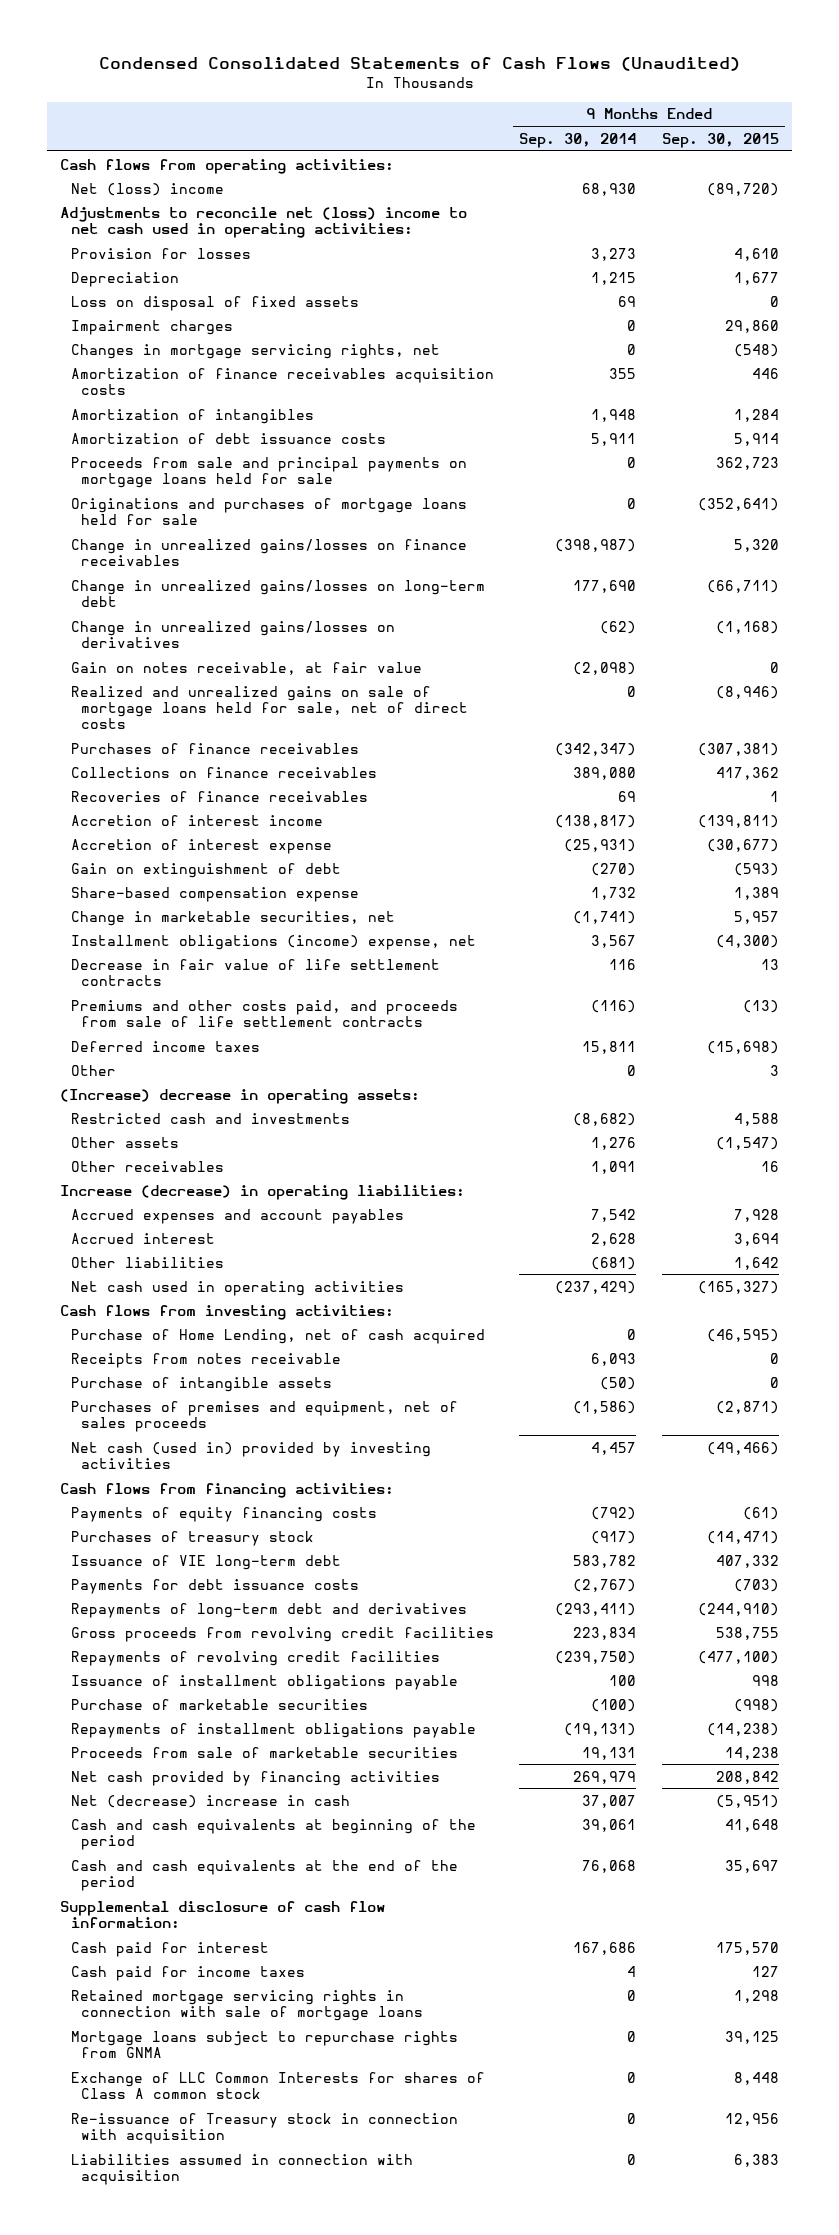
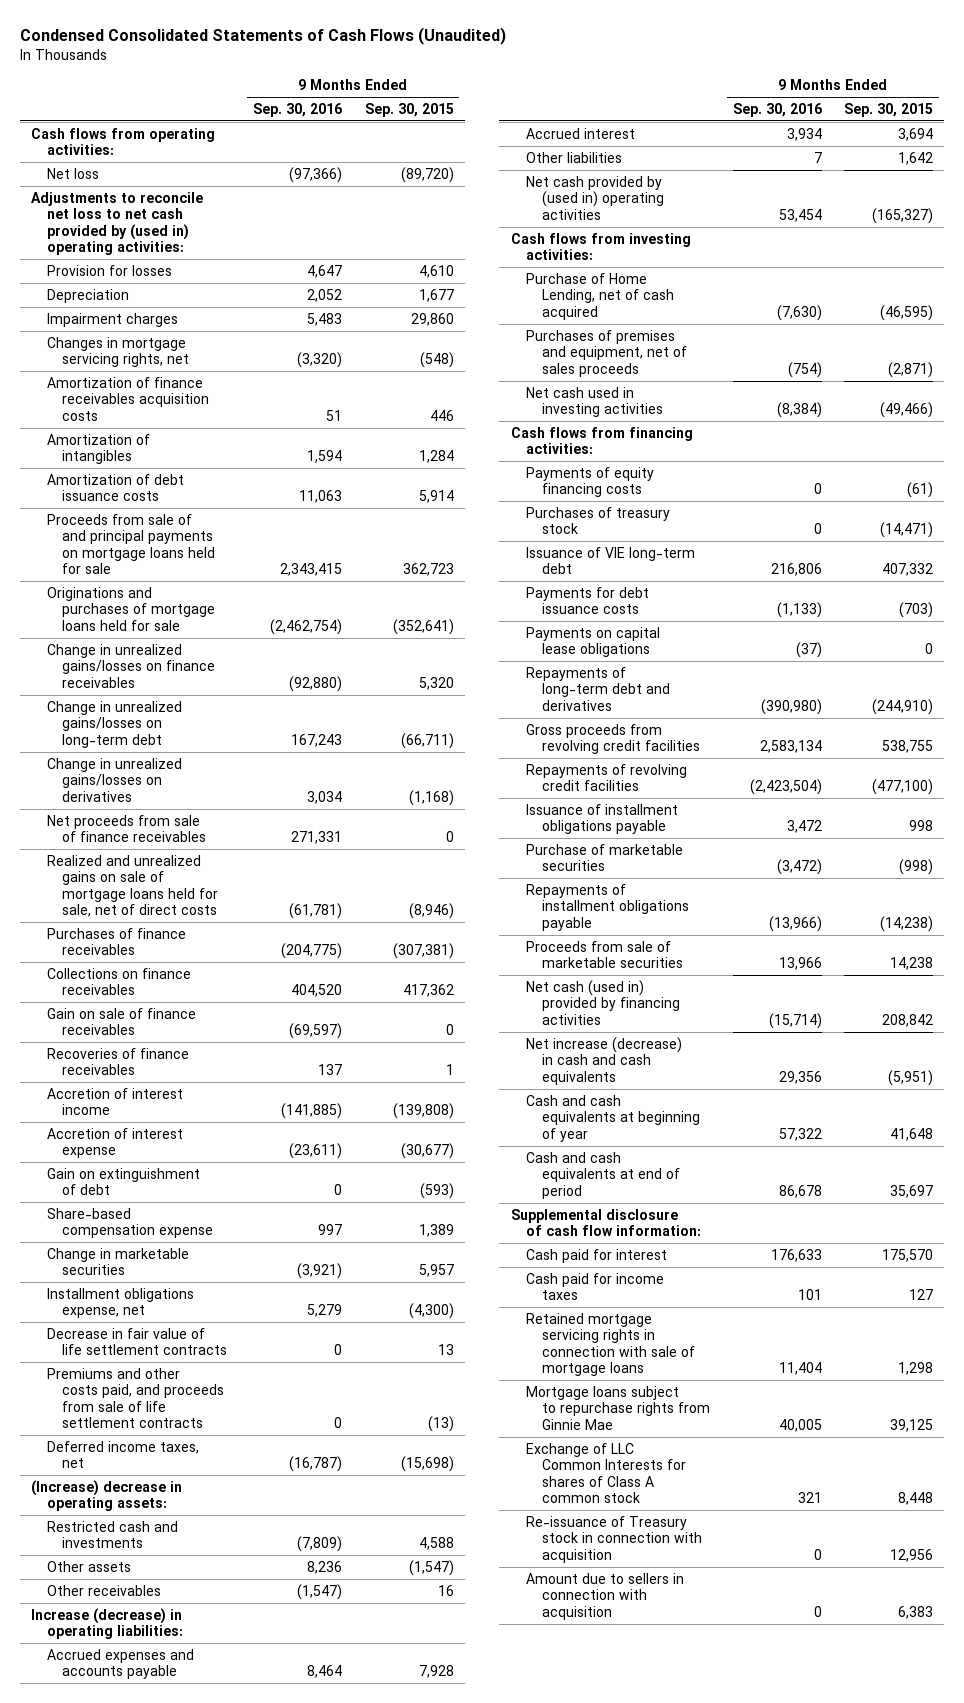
[519,132,637,148] Sep. 30, 2014 -> none
none -> [253,102,343,117] Sep. 30, 2016
[70,182,224,196] Net (loss) income -> [46,167,99,179] Net loss
[60,206,468,238] Adjustments to reconcile net (loss) income to net cash used in operating activities: -> [31,191,204,256] Adjustments to reconcile net loss to net cash provided by (used in) operating activities:
[70,295,359,311] Loss on disposal of fixed assets -> none
[70,456,467,488] Proceeds from sale and principal payments on mortgage loans held for sale -> [46,513,216,575] Proceeds from sale of and principal payments on mortgage loans held for sale
[70,661,422,675] Gain on notes receivable, at fair value -> none
none -> [46,814,207,843] Net proceeds from sale of finance receivables
none -> [46,1007,196,1036] Gain on sale of finance receivables
[698,814,780,828] (139,811) -> [392,1103,454,1120] (139,808)
[70,910,395,926] Change in marketable securities, net -> [46,1247,189,1276] Change in marketable securities
[70,934,476,950] Installment obligations (income) expense, net -> [46,1287,194,1319] Installment obligations expense, net
[70,1064,116,1076] Other -> none
[70,1040,260,1052] Deferred income taxes -> [46,1440,199,1469] Deferred income taxes, net
[70,1208,404,1224] Accrued expenses and account payables -> [46,1648,194,1680] Accrued expenses and accounts payable
[70,1280,404,1296] Net cash used in operating activities -> [526,175,664,220] Net cash provided by (used in) operating activities
[70,1352,341,1368] Receipts from notes receivable -> none
[70,1376,332,1392] Purchase of intangible assets -> none
[70,1441,431,1469] Net cash (used in) provided by investing activities -> [526,386,663,418] Net cash used in investing activities
none -> [526,626,661,658] Payments on capital lease obligations
[70,1770,440,1786] Net cash provided by financing activities -> [526,979,680,1025] Net cash (used in) provided by financing activities
[70,1794,350,1808] Net (decrease) increase in cash -> [526,1036,683,1085] Net increase (decrease) in cash and cash equivalents
[70,1818,476,1850] Cash and cash equivalents at beginning of the period -> [526,1094,700,1142] Cash and cash equivalents at beginning of year
[70,1859,458,1891] Cash and cash equivalents at the end of the period -> [526,1151,680,1199] Cash and cash equivalents at end of period
[70,2030,458,2058] Mortgage loans subject to repurchase rights from GNMA -> [526,1385,710,1430] Mortgage loans subject to repurchase rights from Ginnie Mae
[70,2153,413,2185] Liabilities assumed in connection with acquisition -> [526,1572,685,1620] Amount due to sellers in connection with acquisition

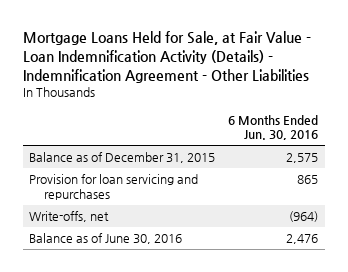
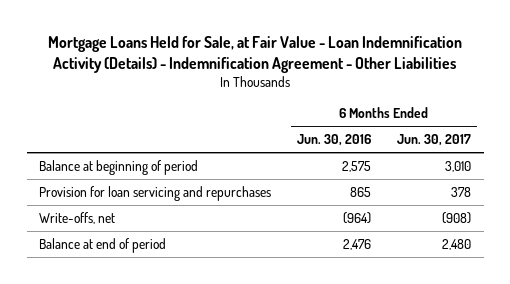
none -> [396,134,471,147] Jun. 30, 2017
[29,152,216,164] Balance as of December 31, 2015 -> [39,159,199,175] Balance at beginning of period
[29,233,183,245] Balance as of June 30, 2016 -> [39,237,167,253] Balance at end of period

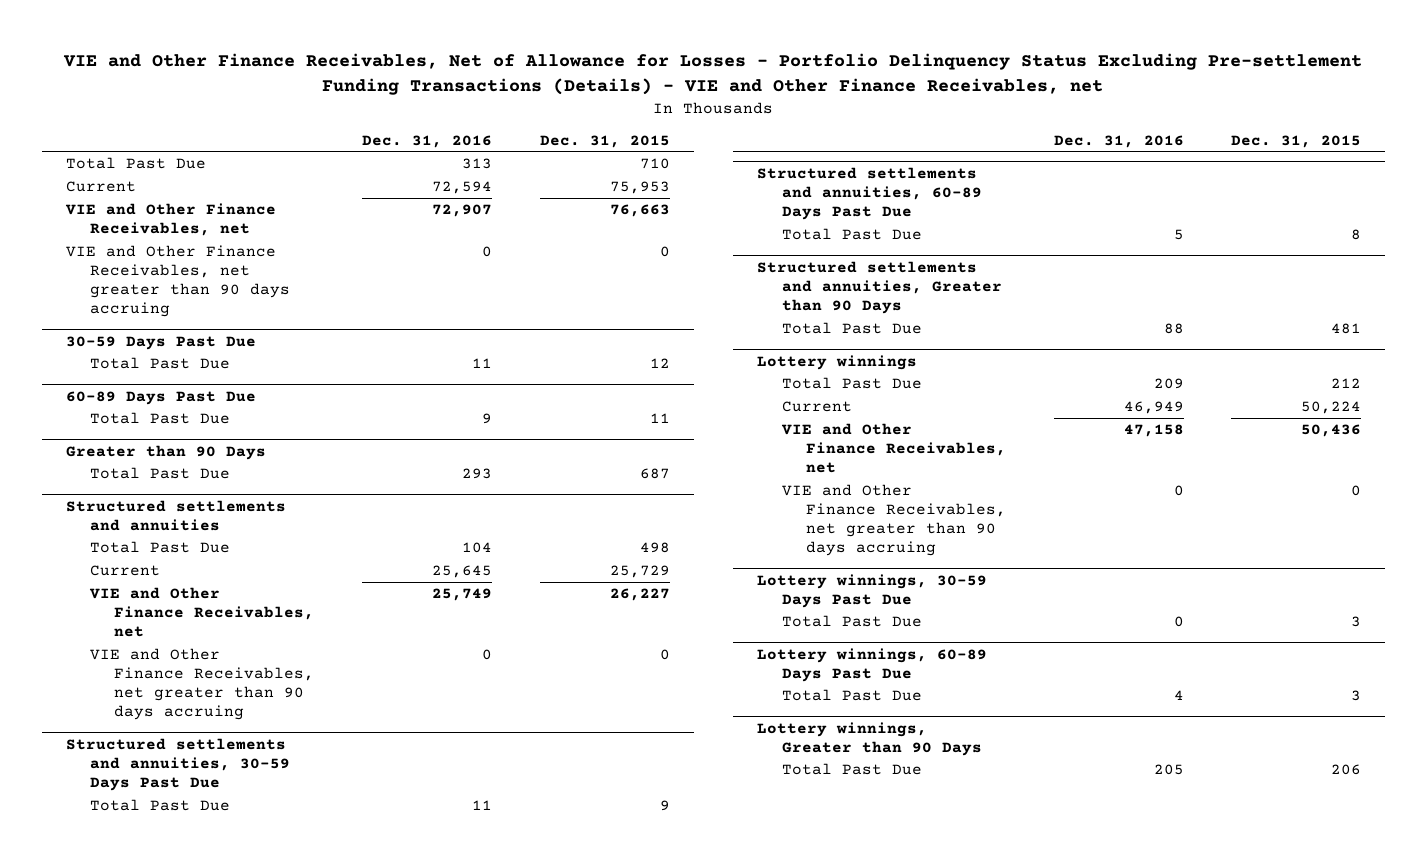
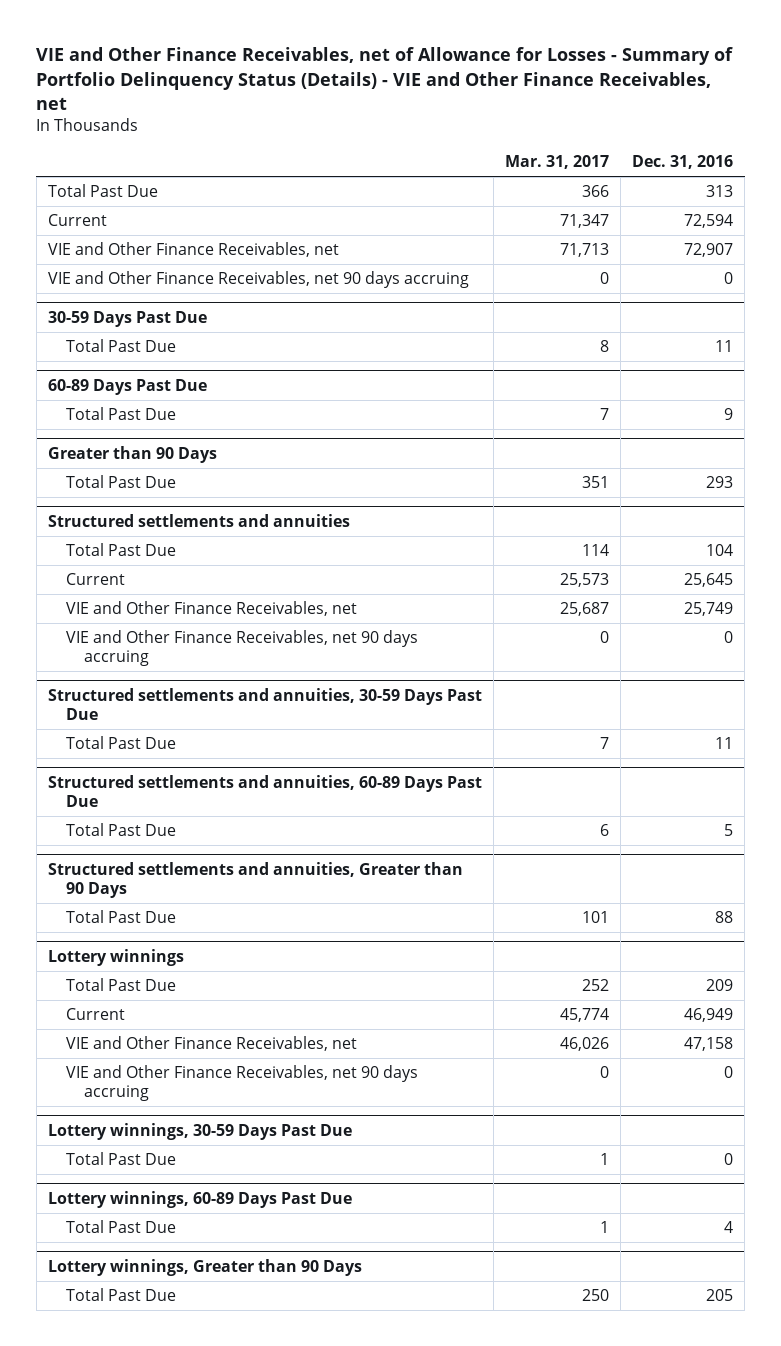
[63,53,1363,96] VIE and Other Finance Receivables, Net of Allowance for Losses - Portfolio Delinquency Status Excluding Pre-settlement Funding Transactions (Details) - VIE and Other Finance Receivables, net -> [36,47,734,111] VIE and Other Finance Receivables, net of Allowance for Losses - Summary of Portfolio Delinquency Status (Details) - VIE and Other Finance Receivables, net
[539,134,670,148] Dec. 31, 2015 -> none
none -> [505,155,610,170] Mar. 31, 2017
[65,245,290,318] VIE and Other Finance Receivables, net greater than 90 days accruing -> [48,271,470,289] VIE and Other Finance Receivables, net 90 days accruing
[89,648,315,721] VIE and Other Finance Receivables, net greater than 90 days accruing -> [65,630,418,667] VIE and Other Finance Receivables, net 90 days accruing
[781,484,1006,557] VIE and Other Finance Receivables, net greater than 90 days accruing -> [65,1065,418,1102] VIE and Other Finance Receivables, net 90 days accruing

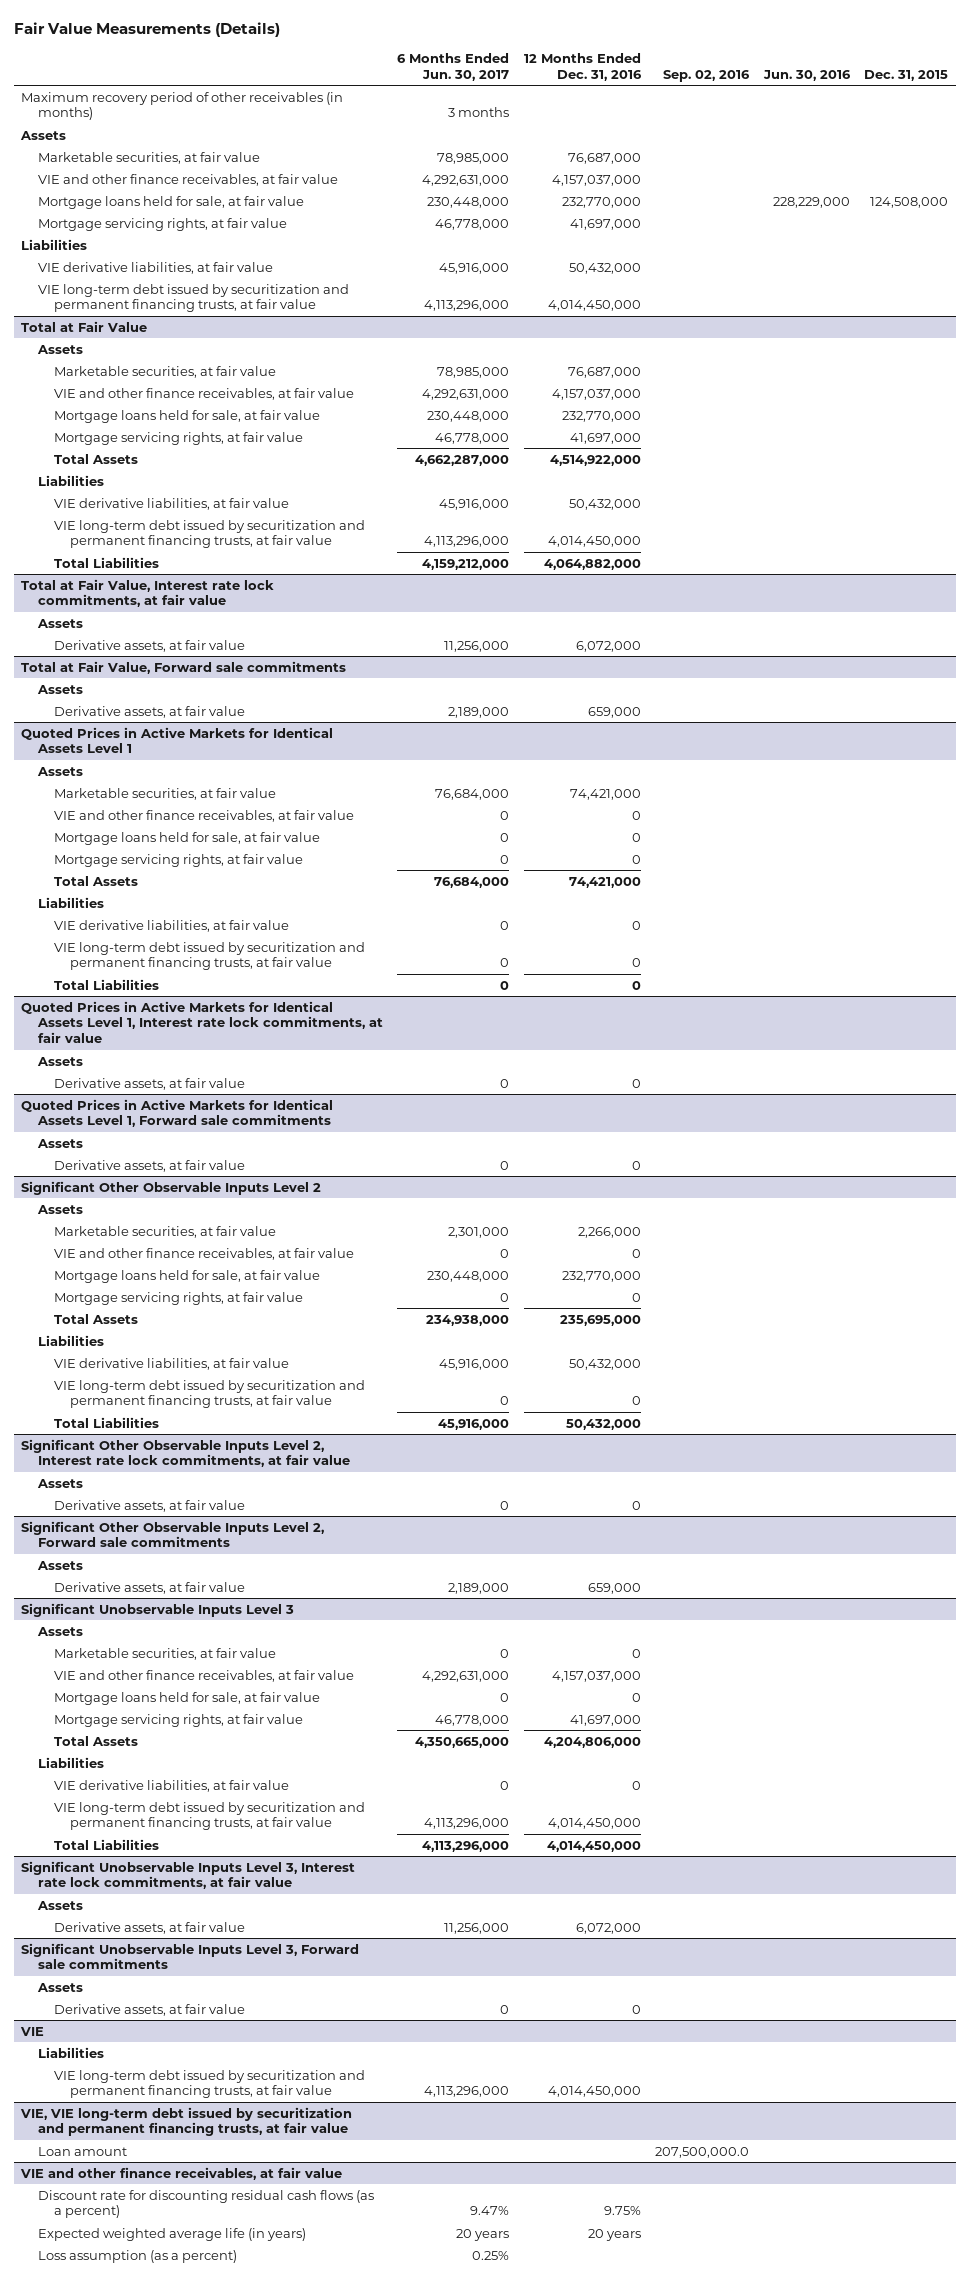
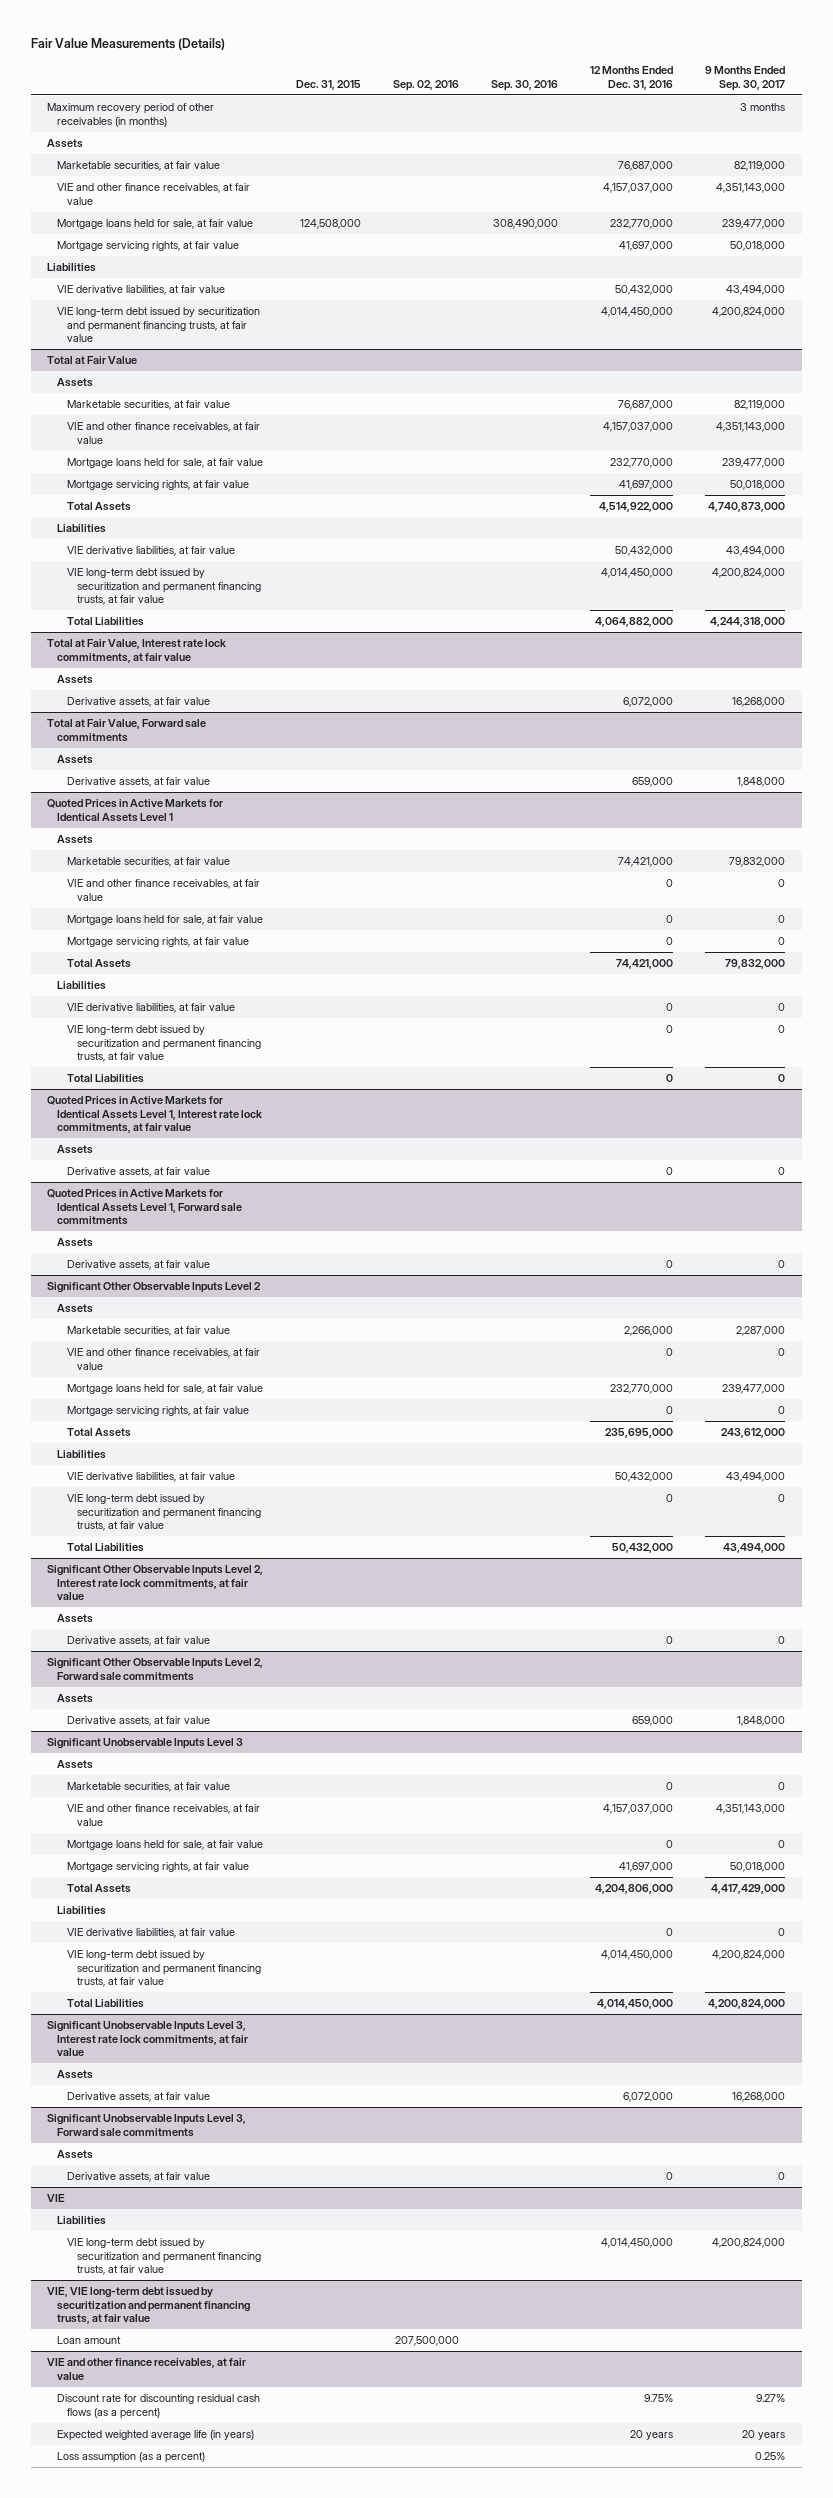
[397,52,510,81] 6 Months Ended Jun. 30, 2017 -> none
[762,69,851,81] Jun. 30, 2016 -> none
none -> [491,79,559,91] Sep. 30, 2016
none -> [705,66,786,91] 9 Months Ended Sep. 30, 2017
[655,2146,750,2158] 207,500,000.0 -> [394,2335,459,2346] 207,500,000

